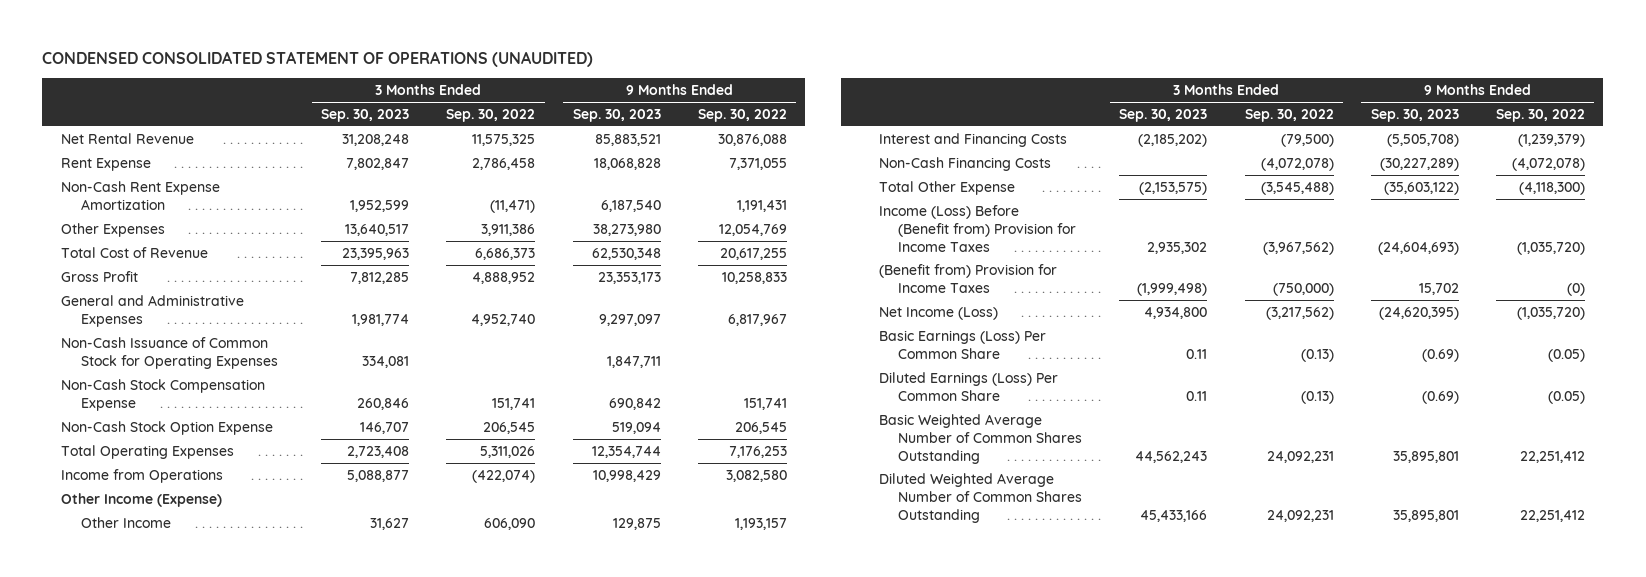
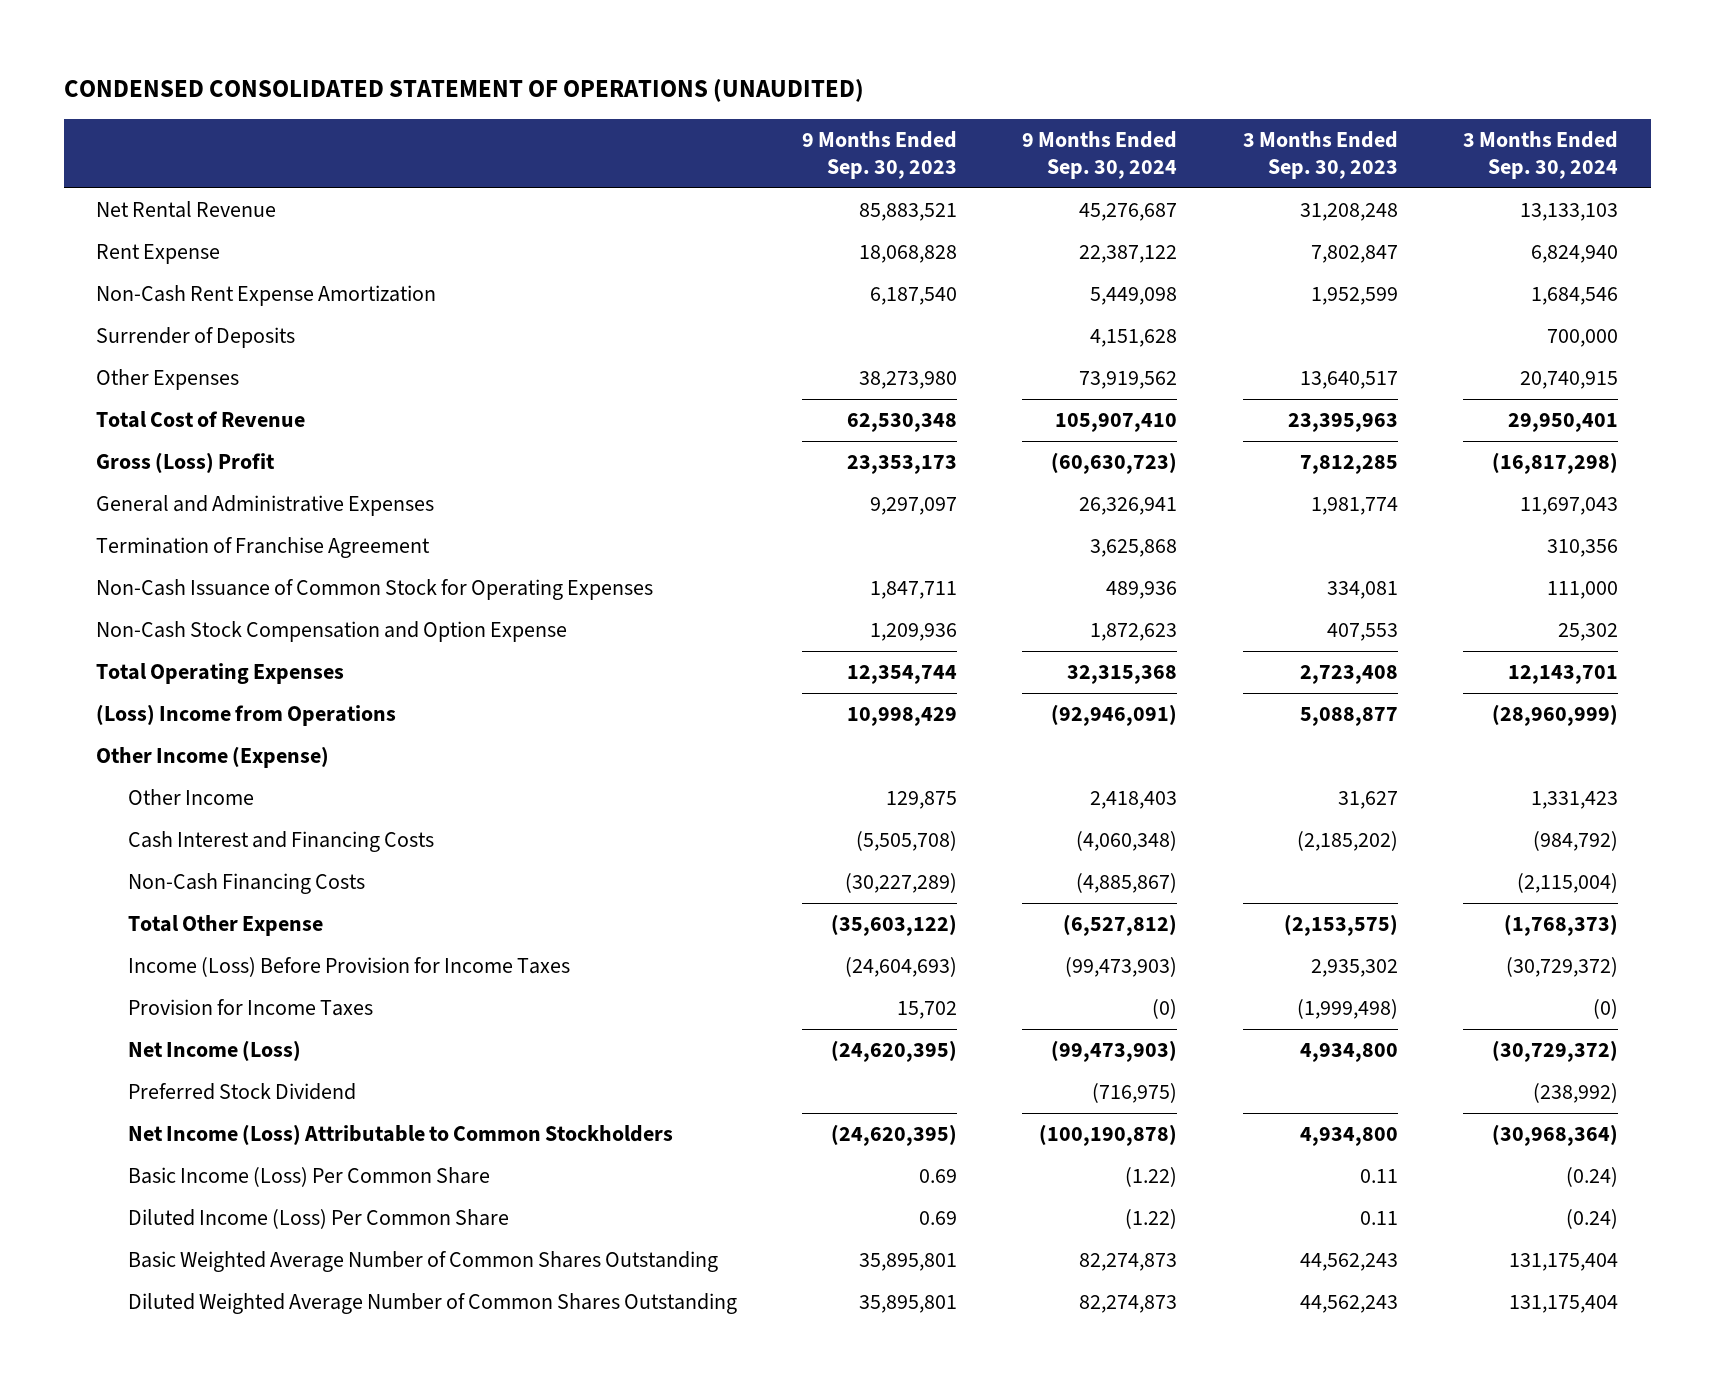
[446,108,536,122] Sep. 30, 2022 -> none
[697,108,787,122] Sep. 30, 2022 -> none
none -> [1022,131,1178,180] 9 Months Ended Sep. 30, 2024
none -> [1463,131,1619,180] 3 Months Ended Sep. 30, 2024
none -> [96,327,296,349] Surrender of Deposits
[60,270,138,282] Gross Profit -> [96,452,276,474] Gross (Loss) Profit
none -> [96,537,431,559] Termination of Franchise Agreement
[60,420,273,435] Non-Cash Stock Option Expense -> none
[60,378,265,411] Non-Cash Stock Compensation Expense -> [96,621,568,643] Non-Cash Stock Compensation and Option Expense
[357,397,410,410] 260,846 -> [1326,623,1398,642] 407,553
[608,397,661,410] 690,842 -> [869,623,957,642] 1,209,936
[60,468,223,483] Income from Operations -> [96,704,397,727] (Loss) Income from Operations
[878,132,1067,147] Interest and Financing Costs -> [127,831,434,853] Cash Interest and Financing Costs
[878,204,1077,252] Income (Loss) Before (Benefit from) Provision for Income Taxes -> [127,957,570,978] Income (Loss) Before Provision for Income Taxes
[878,263,1057,293] (Benefit from) Provision for Income Taxes -> [127,999,373,1017] Provision for Income Taxes
none -> [127,1083,356,1101] Preferred Stock Dividend
none -> [127,1124,673,1146] Net Income (Loss) Attributable to Common Stockholders
[878,329,1046,359] Basic Earnings (Loss) Per Common Share -> [127,1167,490,1188] Basic Income (Loss) Per Common Share
[1421,348,1459,362] (0.69) -> [918,1169,957,1184] 0.69
[878,371,1058,401] Diluted Earnings (Loss) Per Common Share -> [127,1209,509,1230] Diluted Income (Loss) Per Common Share
[1421,390,1459,404] (0.69) -> [918,1211,957,1226] 0.69
[1140,509,1208,522] 45,433,166 -> [1299,1295,1398,1314] 44,562,243

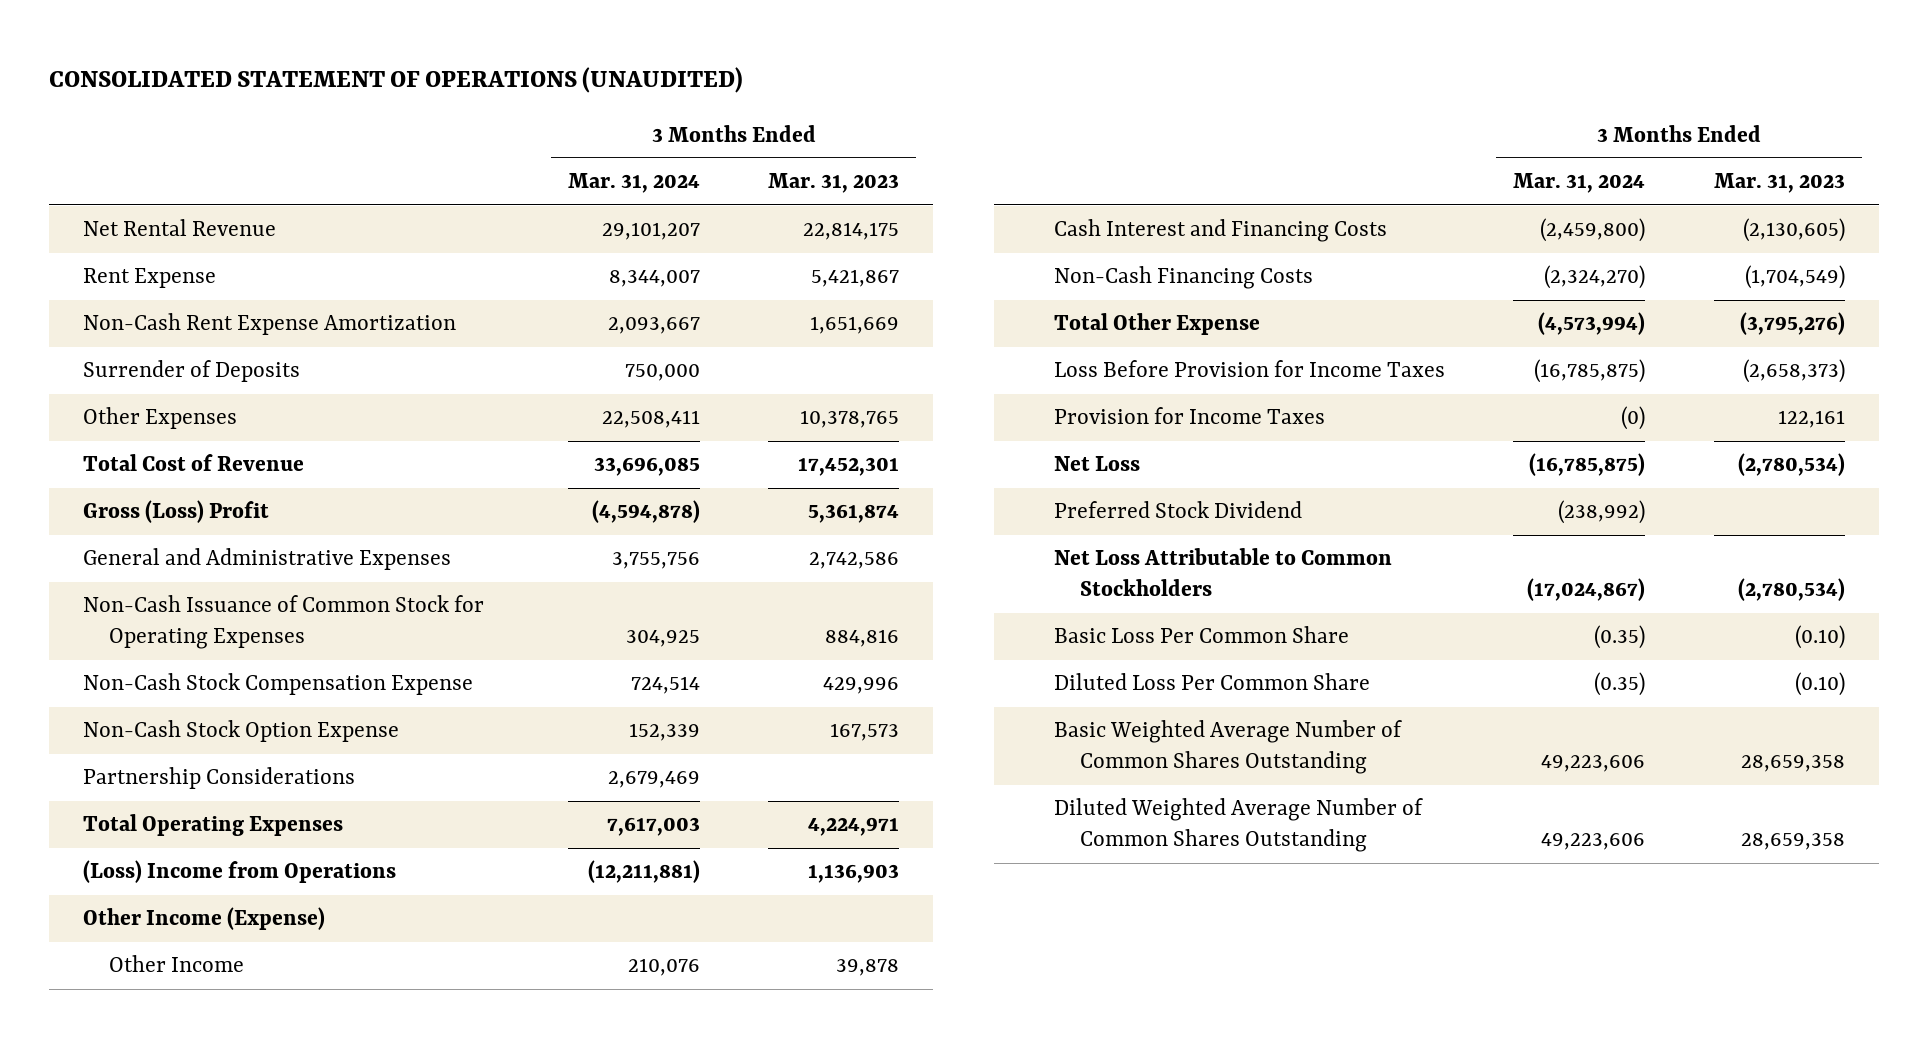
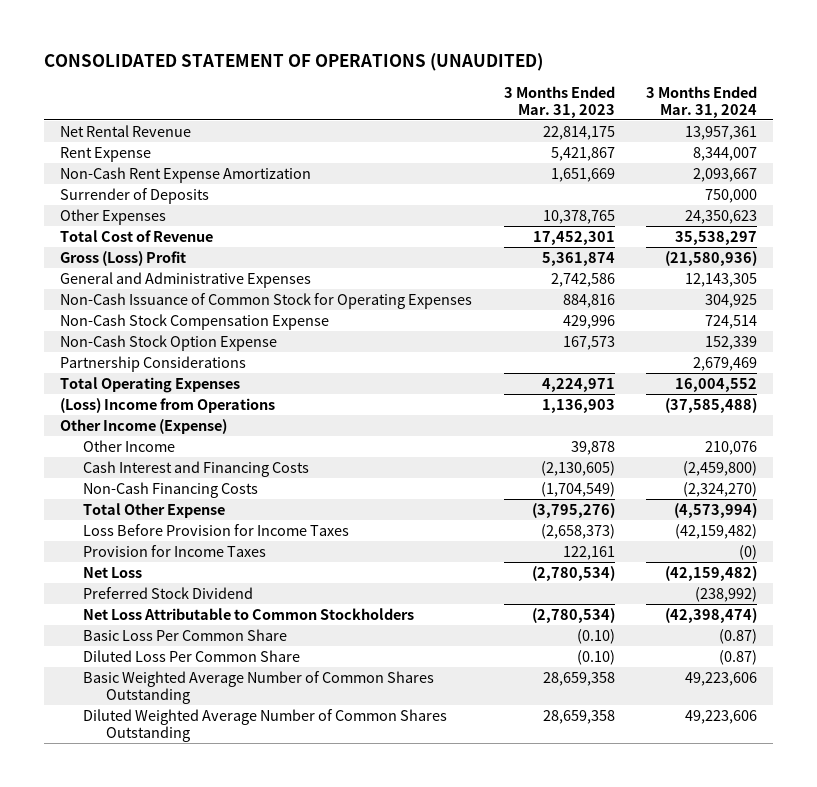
[602,222,701,241] 29,101,207 -> [684,125,757,140] 13,957,361
[602,410,701,429] 22,508,411 -> [684,209,757,224] 24,350,623
[594,457,701,477] 33,696,085 -> [674,230,757,245] 35,538,297
[592,500,701,524] (4,594,878) -> [664,250,757,266] (21,580,936)
[612,552,701,570] 3,755,756 -> [684,272,757,287] 12,143,305
[607,817,701,837] 7,617,003 -> [674,377,757,392] 16,004,552
[588,860,701,884] (12,211,881) -> [664,397,757,413] (37,585,488)
[1534,359,1646,384] (16,785,875) -> [674,523,757,539] (42,159,482)
[1529,453,1646,477] (16,785,875) -> [664,565,757,581] (42,159,482)
[1527,578,1646,602] (17,024,867) -> [664,607,757,623] (42,398,474)
[1594,625,1646,650] (0.35) -> [718,628,757,644] (0.87)
[1594,672,1646,697] (0.35) -> [718,649,757,665] (0.87)

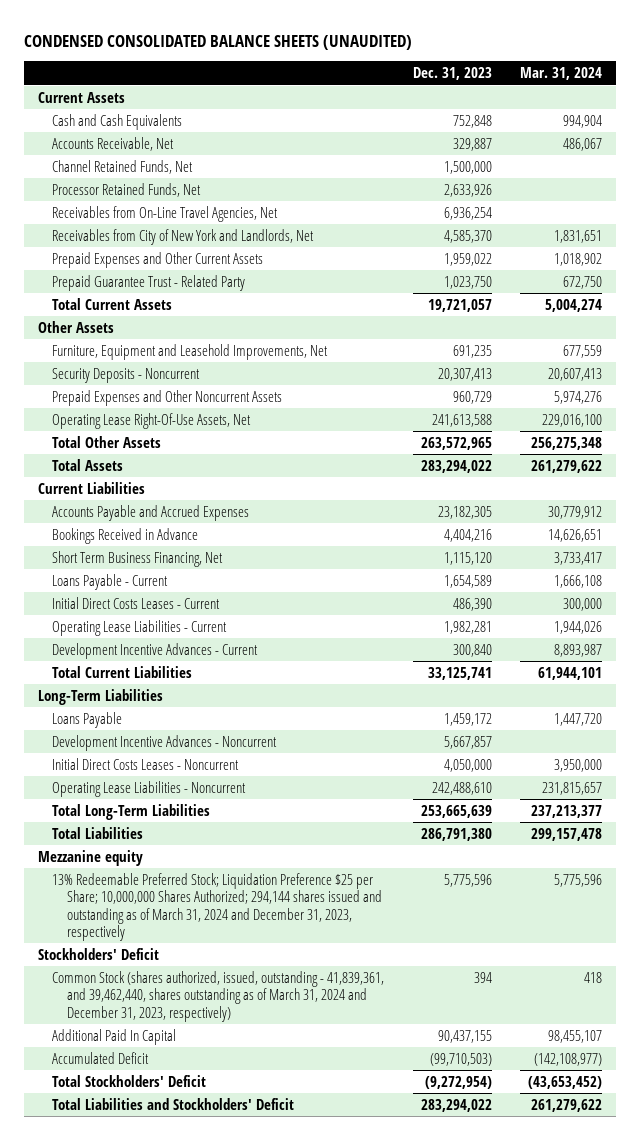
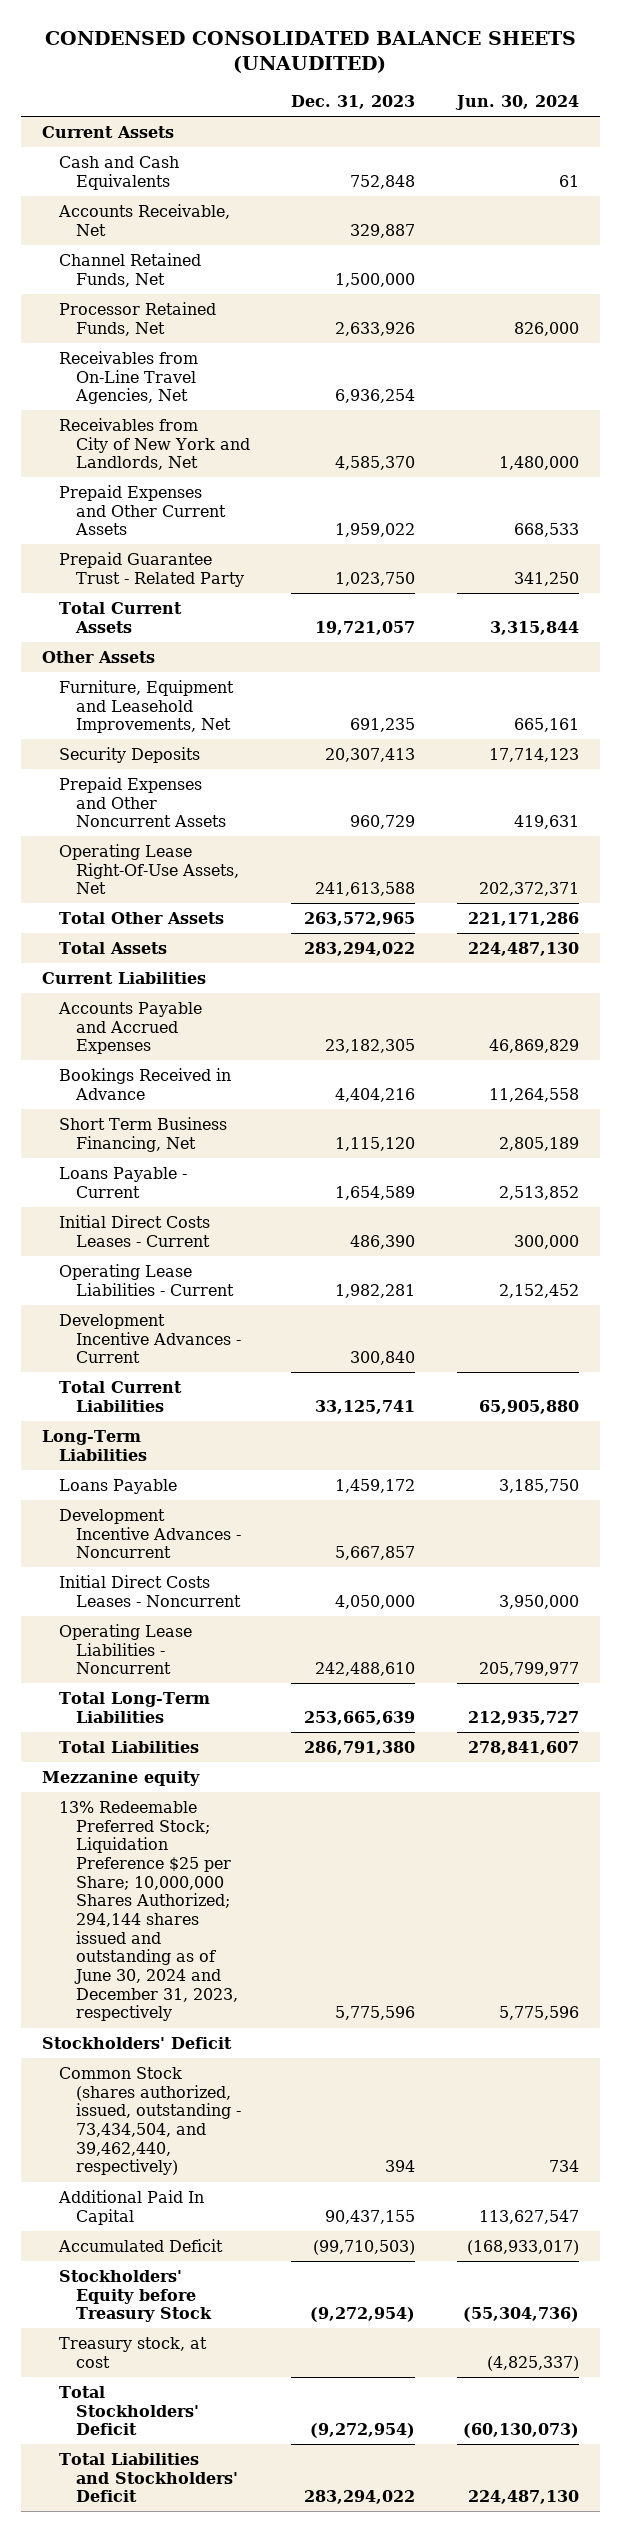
[519,67,602,81] Mar. 31, 2024 -> none
none -> [455,94,580,110] Jun. 30, 2024
[52,367,201,383] Security Deposits - Noncurrent -> [58,746,200,763] Security Deposits
[52,872,382,942] 13% Redeemable Preferred Stock; Liquidation Preference $25 per Share; 10,000,000 Shares Authorized; 294,144 shares issued and outstanding as of March 31, 2024 and December 31, 2023, respectively -> [58,1800,238,2022] 13% Redeemable Preferred Stock; Liquidation Preference $25 per Share; 10,000,000 Shares Authorized; 294,144 shares issued and outstanding as of June 30, 2024 and December 31, 2023, respectively
[52,970,385,1022] Common Stock (shares authorized, issued, outstanding - 41,839,361, and 39,462,440, shares outstanding as of March 31, 2024 and December 31, 2023, respectively) -> [58,2066,241,2176] Common Stock (shares authorized, issued, outstanding - 73,434,504, and 39,462,440, respectively)
none -> [58,2269,212,2323] Stockholders' Equity before Treasury Stock
none -> [58,2336,207,2368] Treasury stock, at cost

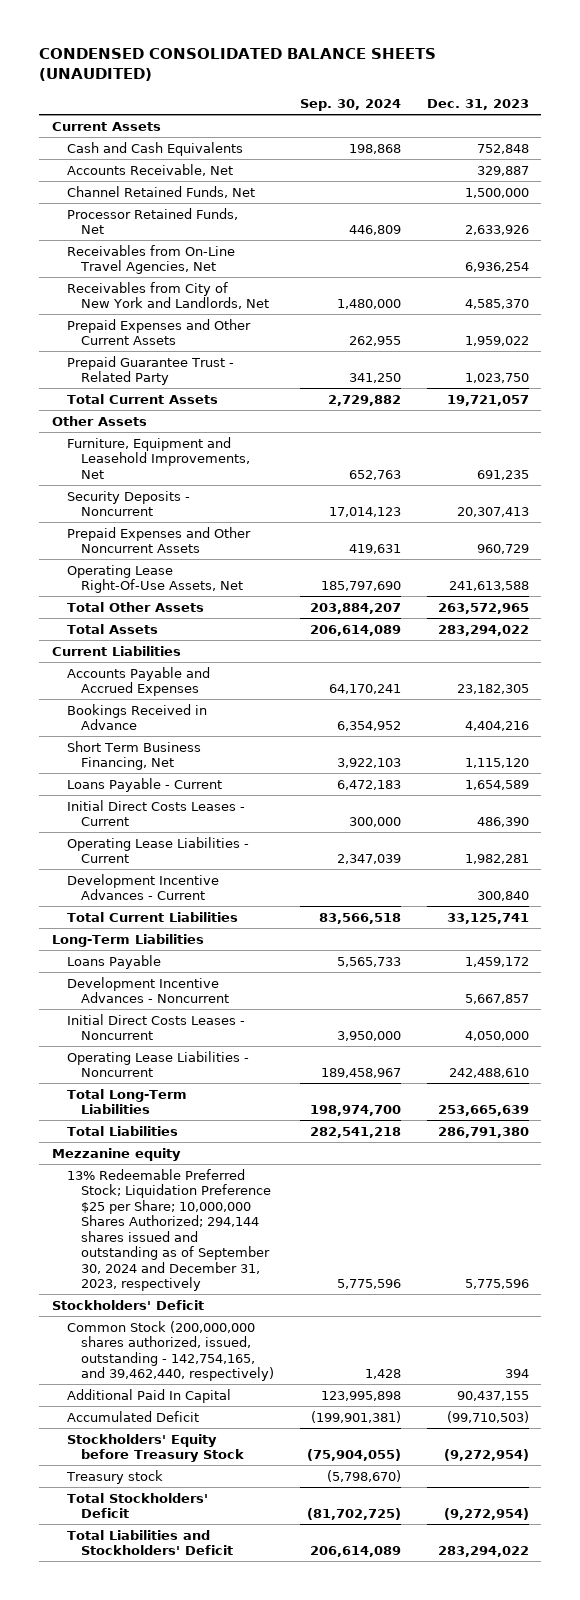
[455,94,580,110] Jun. 30, 2024 -> none
none -> [300,98,402,111] Sep. 30, 2024
[58,746,200,763] Security Deposits -> [66,490,190,517] Security Deposits - Noncurrent
[58,1800,238,2022] 13% Redeemable Preferred Stock; Liquidation Preference $25 per Share; 10,000,000 Shares Authorized; 294,144 shares issued and outstanding as of June 30, 2024 and December 31, 2023, respectively -> [66,1168,272,1292] 13% Redeemable Preferred Stock; Liquidation Preference $25 per Share; 10,000,000 Shares Authorized; 294,144 shares issued and outstanding as of September 30, 2024 and December 31, 2023, respectively
[58,2066,241,2176] Common Stock (shares authorized, issued, outstanding - 73,434,504, and 39,462,440, respectively) -> [66,1320,275,1382] Common Stock (200,000,000 shares authorized, issued, outstanding - 142,754,165, and 39,462,440, respectively)
[58,2336,207,2368] Treasury stock, at cost -> [65,1469,163,1484] Treasury stock

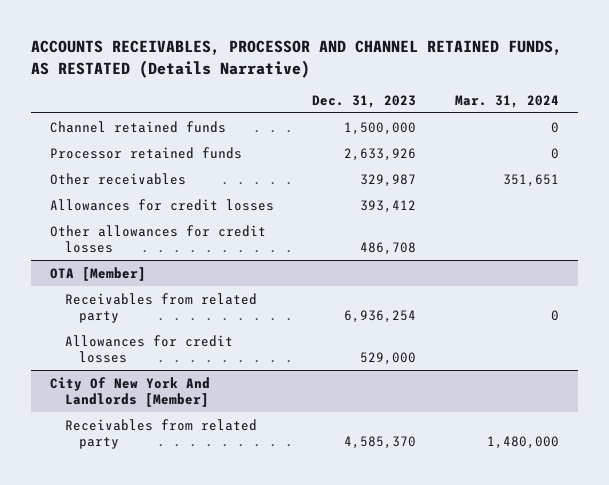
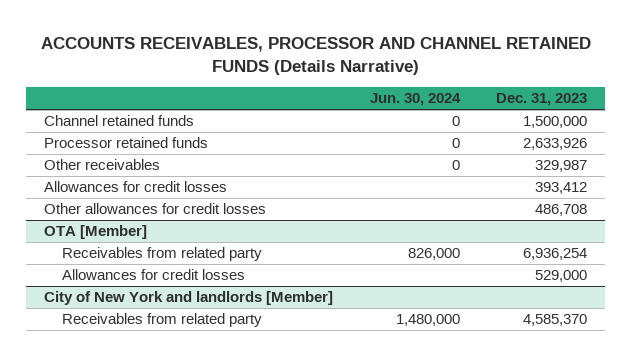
[30,40,562,78] ACCOUNTS RECEIVABLES, PROCESSOR AND CHANNEL RETAINED FUNDS, AS RESTATED (Details Narrative) -> [40,37,591,76] ACCOUNTS RECEIVABLES, PROCESSOR AND CHANNEL RETAINED FUNDS (Details Narrative)
[454,94,559,108] Mar. 31, 2024 -> none
none -> [369,93,461,107] Jun. 30, 2024
[50,376,211,407] City Of New York And Landlords [Member] -> [44,291,334,306] City of New York and landlords [Member]

